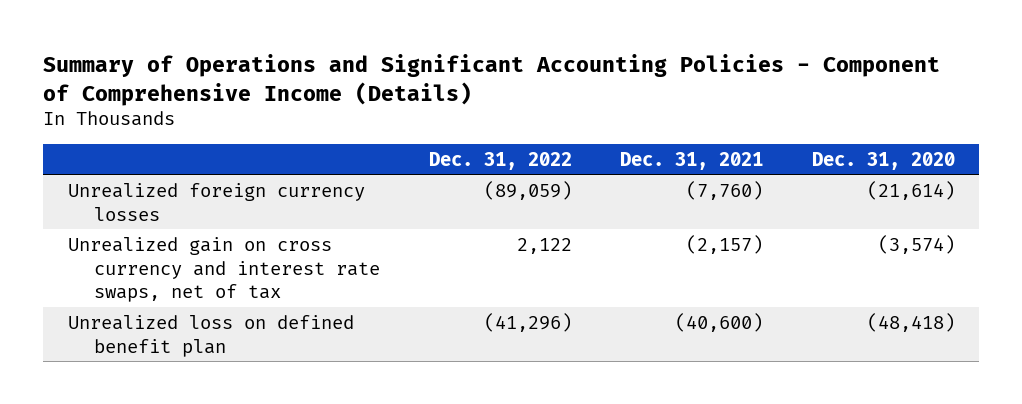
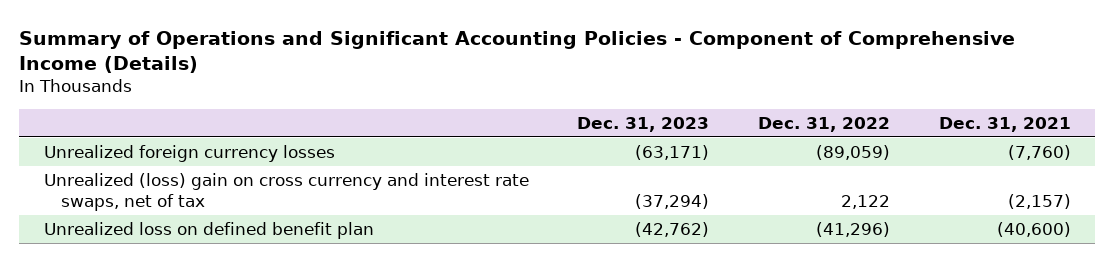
[811,151,955,170] Dec. 31, 2020 -> none
none -> [577,116,710,132] Dec. 31, 2023
[67,236,381,303] Unrealized gain on cross currency and interest rate swaps, net of tax -> [43,173,529,212] Unrealized (loss) gain on cross currency and interest rate swaps, net of tax

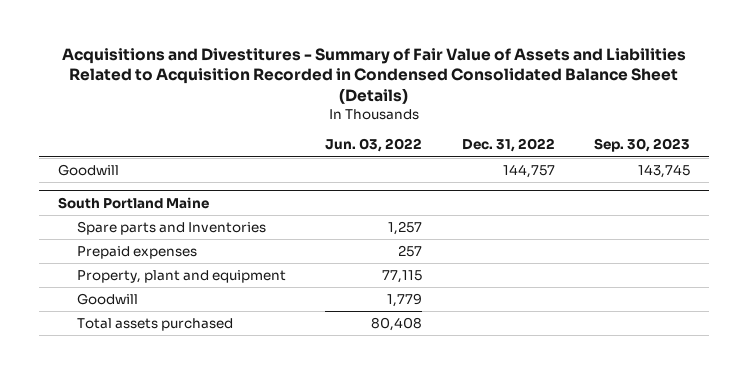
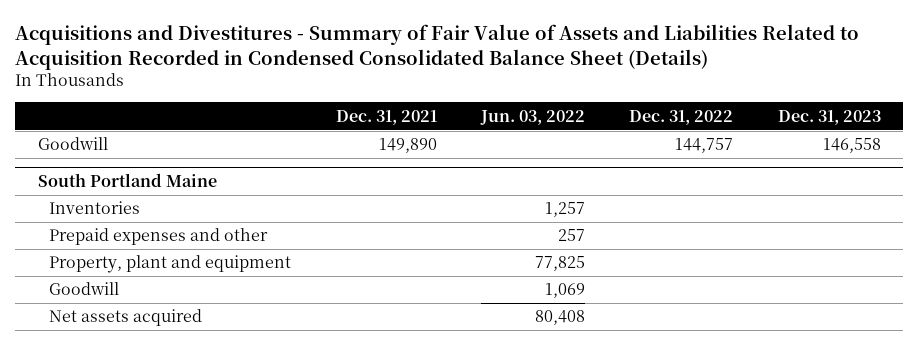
[593,138,690,153] Sep. 30, 2023 -> none
none -> [335,109,437,125] Dec. 31, 2021
none -> [777,109,881,125] Dec. 31, 2023
[77,221,267,236] Spare parts and Inventories -> [49,201,141,215] Inventories
[77,246,198,260] Prepaid expenses -> [49,228,269,246] Prepaid expenses and other
[382,270,423,284] 77,115 -> [534,256,585,272] 77,825
[387,293,423,308] 1,779 -> [544,283,585,299] 1,069
[77,318,234,332] Total assets purchased -> [49,309,203,327] Net assets acquired

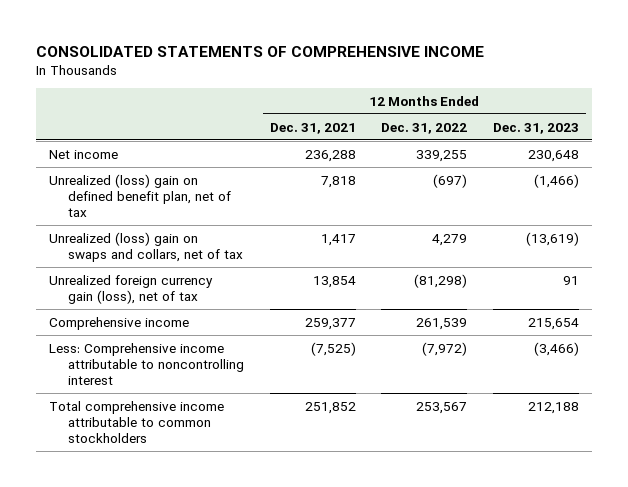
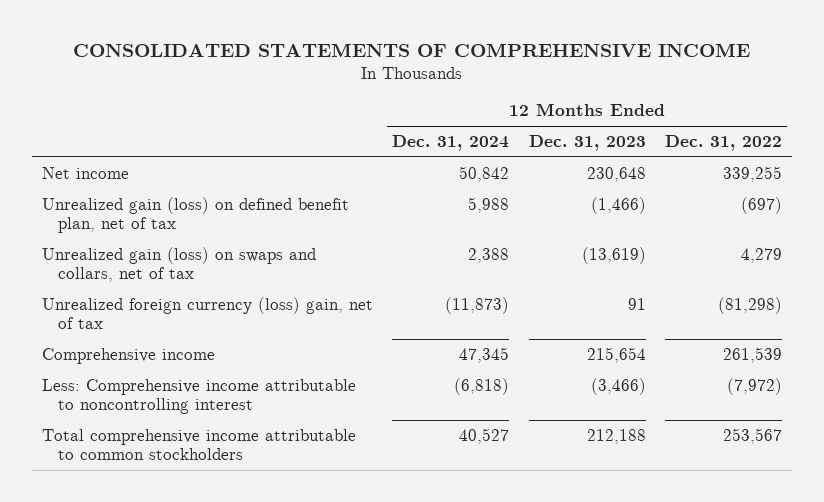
[269,122,356,134] Dec. 31, 2021 -> none
none -> [392,134,510,151] Dec. 31, 2024
[48,173,231,218] Unrealized (loss) gain on defined benefit plan, net of tax -> [41,196,349,234] Unrealized gain (loss) on defined benefit plan, net of tax
[48,231,243,262] Unrealized (loss) gain on swaps and collars, net of tax -> [41,246,316,283] Unrealized gain (loss) on swaps and collars, net of tax
[48,274,213,304] Unrealized foreign currency gain (loss), net of tax -> [41,296,373,330] Unrealized foreign currency (loss) gain, net of tax

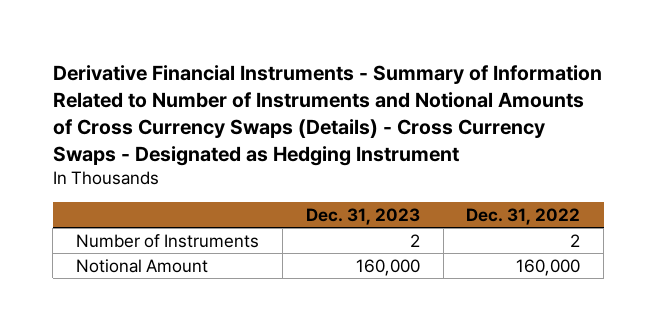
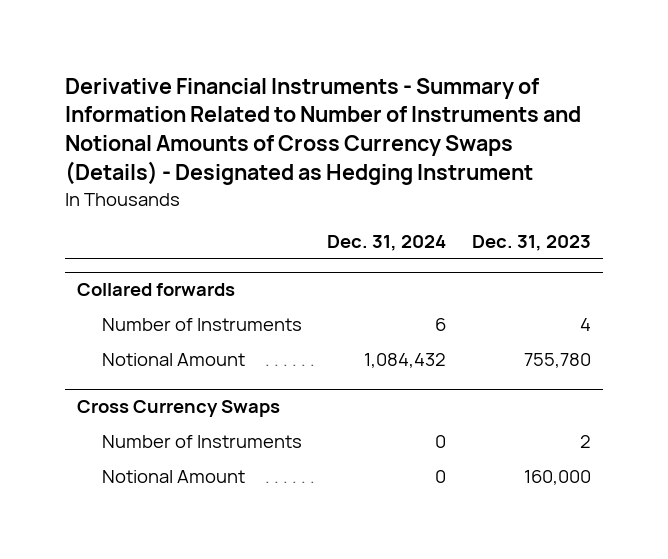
[52,64,602,166] Derivative Financial Instruments - Summary of Information Related to Number of Instruments and Notional Amounts of Cross Currency Swaps (Details) - Cross Currency Swaps - Designated as Hedging Instrument -> [64,77,581,186] Derivative Financial Instruments - Summary of Information Related to Number of Instruments and Notional Amounts of Cross Currency Swaps (Details) - Designated as Hedging Instrument
[466,207,581,225] Dec. 31, 2022 -> none
none -> [327,235,447,252] Dec. 31, 2024
none -> [77,283,236,297] Collared forwards
none -> [102,318,303,332] Number of Instruments
none -> [102,353,246,367] Notional Amount
none -> [77,400,281,418] Cross Currency Swaps

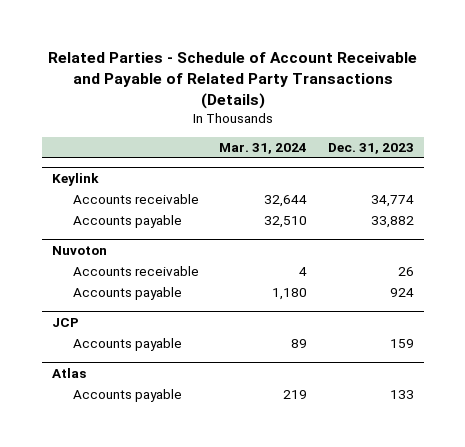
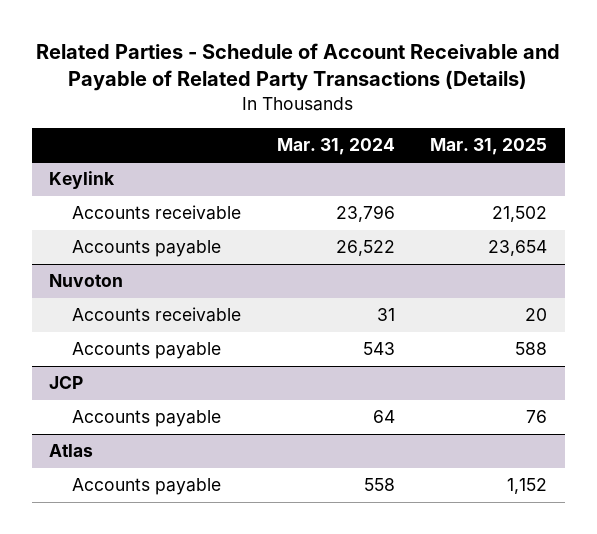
[327,143,414,155] Dec. 31, 2023 -> none
none -> [430,137,548,155] Mar. 31, 2025
[264,195,308,208] 32,644 -> [335,205,395,223] 23,796
[264,216,308,229] 32,510 -> [335,240,395,257] 26,522
[299,267,308,277] 4 -> [376,308,395,322] 31
[272,288,308,301] 1,180 -> [362,342,395,356] 543
[291,339,308,349] 89 -> [372,410,395,424] 64
[283,390,308,400] 219 -> [363,478,395,492] 558

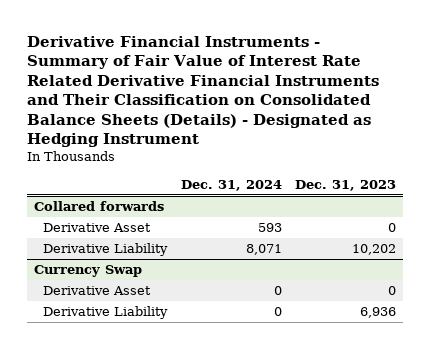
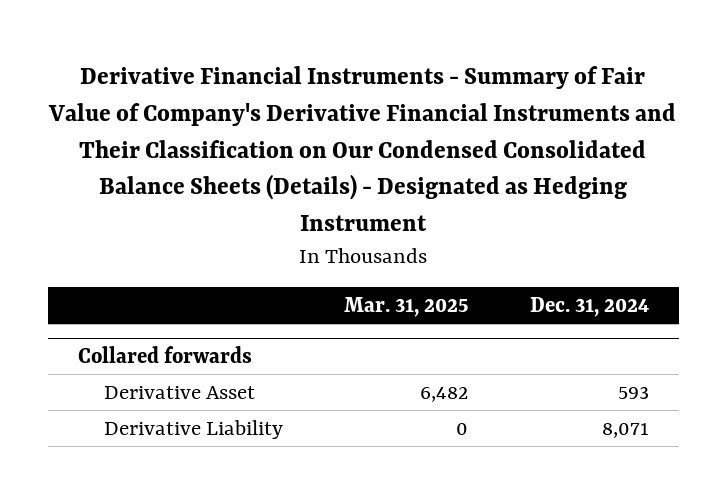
[27,35,380,148] Derivative Financial Instruments - Summary of Fair Value of Interest Rate Related Derivative Financial Instruments and Their Classification on Consolidated Balance Sheets (Details) - Designated as Hedging Instrument -> [48,66,677,232] Derivative Financial Instruments - Summary of Fair Value of Company's Derivative Financial Instruments and Their Classification on Our Condensed Consolidated Balance Sheets (Details) - Designated as Hedging Instrument
[295,179,397,191] Dec. 31, 2023 -> none
none -> [344,296,469,317] Mar. 31, 2025
[33,265,142,278] Currency Swap -> none
[43,286,152,296] Derivative Asset -> none
[43,306,169,320] Derivative Liability -> none

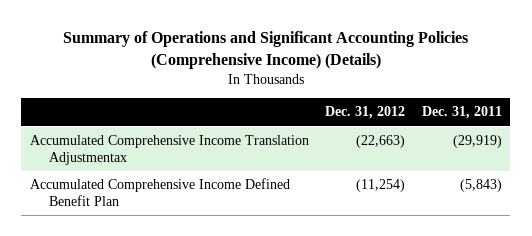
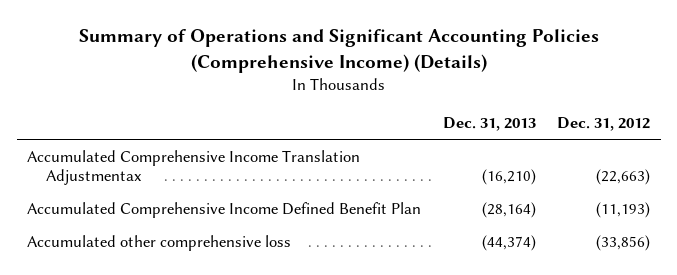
[422,106,503,120] Dec. 31, 2011 -> none
none -> [442,117,536,132] Dec. 31, 2013
[356,179,406,193] (11,254) -> [596,201,651,218] (11,193)
none -> [27,234,292,251] Accumulated other comprehensive loss

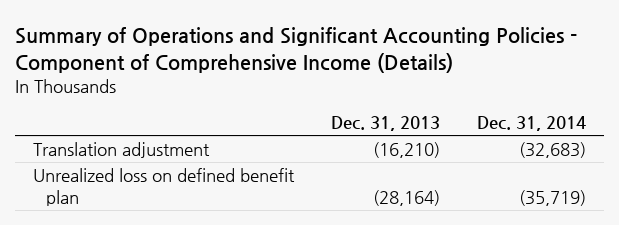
[78,29,599,73] Summary of Operations and Significant Accounting Policies (Comprehensive Income) (Details) -> [15,26,578,73] Summary of Operations and Significant Accounting Policies - Component of Comprehensive Income (Details)
[557,117,651,132] Dec. 31, 2012 -> none
none -> [476,116,586,132] Dec. 31, 2014
[27,234,292,251] Accumulated other comprehensive loss -> none
[27,149,361,186] Accumulated Comprehensive Income Translation Adjustmentax -> [33,142,211,159] Translation adjustment
[27,201,422,218] Accumulated Comprehensive Income Defined Benefit Plan -> [33,168,296,207] Unrealized loss on defined benefit plan

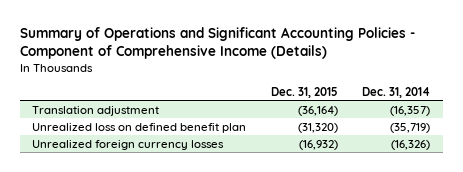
[331,116,441,132] Dec. 31, 2013 -> none
none -> [270,86,338,98] Dec. 31, 2015
[518,142,586,159] (32,683) -> [390,105,431,116] (16,357)
none -> [32,139,225,150] Unrealized foreign currency losses

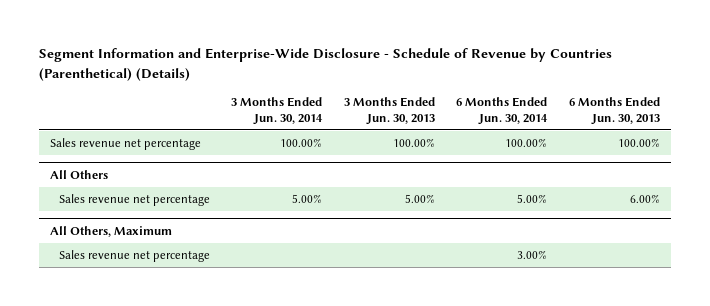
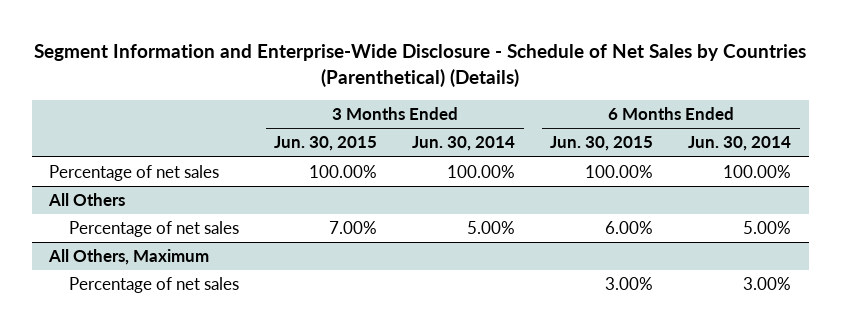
[39,48,613,81] Segment Information and Enterprise-Wide Disclosure - Schedule of Revenue by Countries (Parenthetical) (Details) -> [34,43,807,87] Segment Information and Enterprise-Wide Disclosure - Schedule of Net Sales by Countries (Parenthetical) (Details)
[343,96,435,125] 3 Months Ended Jun. 30, 2013 -> none
[569,96,661,125] 6 Months Ended Jun. 30, 2013 -> none
none -> [274,136,378,152] Jun. 30, 2015
none -> [550,136,654,152] Jun. 30, 2015
[50,137,202,150] Sales revenue net percentage -> [49,165,220,182] Percentage of net sales
[58,193,210,206] Sales revenue net percentage -> [69,221,240,238] Percentage of net sales
[58,249,210,262] Sales revenue net percentage -> [69,277,240,294] Percentage of net sales

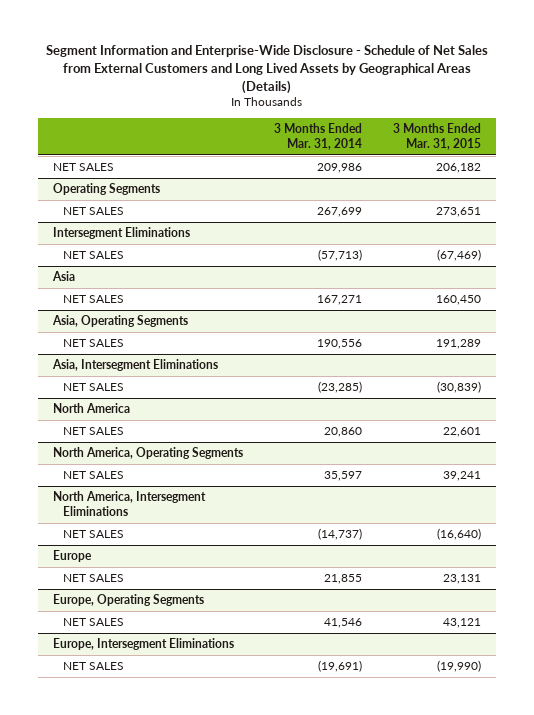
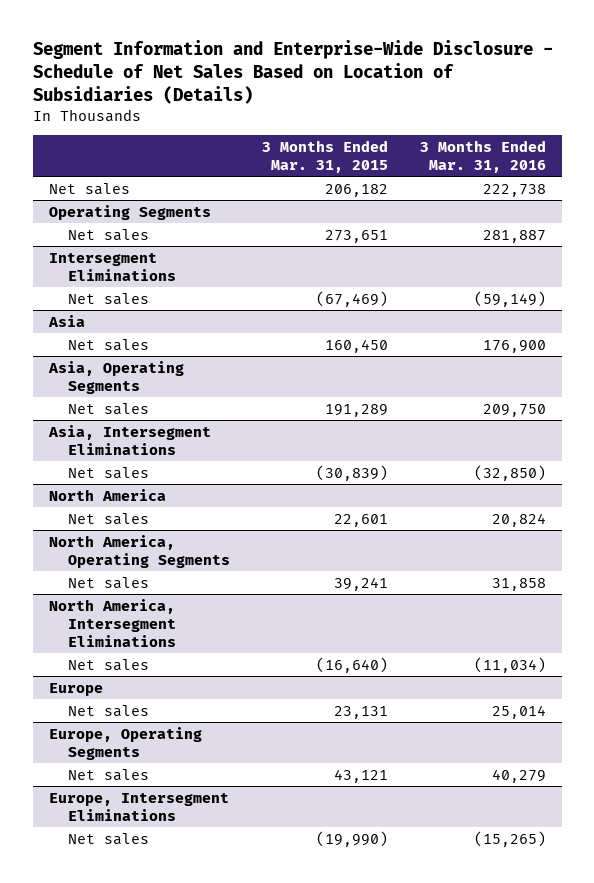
[45,45,488,94] Segment Information and Enterprise-Wide Disclosure - Schedule of Net Sales from External Customers and Long Lived Assets by Geographical Areas (Details) -> [32,40,553,104] Segment Information and Enterprise-Wide Disclosure - Schedule of Net Sales Based on Location of Subsidiaries (Details)
[273,123,362,150] 3 Months Ended Mar. 31, 2014 -> none
none -> [419,139,546,173] 3 Months Ended Mar. 31, 2016
[52,163,114,172] NET SALES -> [48,182,130,195] Net sales
[63,207,125,216] NET SALES -> [68,228,150,241] Net sales
[63,251,125,260] NET SALES -> [68,292,150,305] Net sales
[63,295,125,304] NET SALES -> [68,338,150,351] Net sales
[63,339,125,348] NET SALES -> [68,402,150,415] Net sales
[63,383,125,392] NET SALES -> [68,466,150,479] Net sales
[63,427,125,436] NET SALES -> [68,512,150,525] Net sales
[63,471,125,480] NET SALES -> [68,576,150,589] Net sales
[63,530,125,539] NET SALES -> [68,658,150,671] Net sales
[63,574,125,583] NET SALES -> [68,704,150,717] Net sales
[63,618,125,627] NET SALES -> [68,768,150,781] Net sales
[63,662,125,671] NET SALES -> [68,832,150,845] Net sales

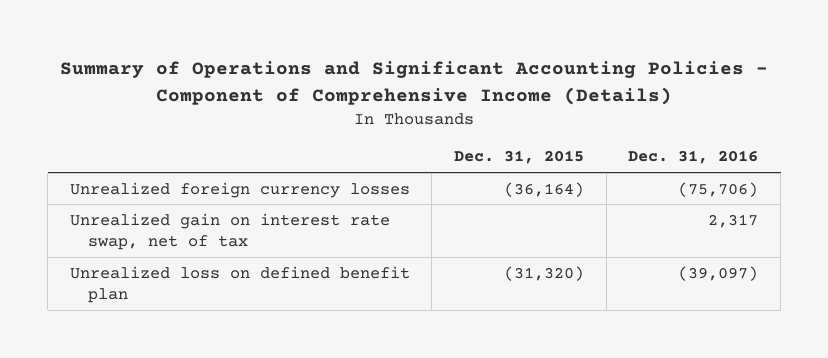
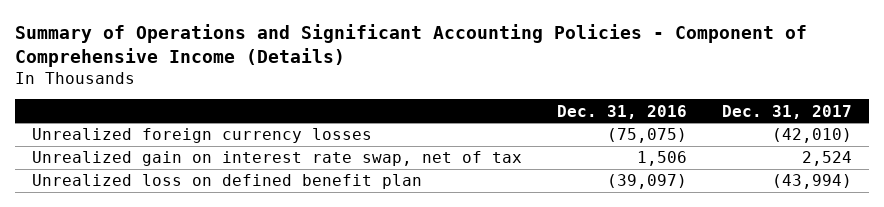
[454,150,585,165] Dec. 31, 2015 -> none
none -> [721,104,852,119] Dec. 31, 2017
[678,181,759,197] (75,706) -> [607,128,688,144] (75,075)
[708,213,759,228] 2,317 -> [637,151,688,167] 1,506

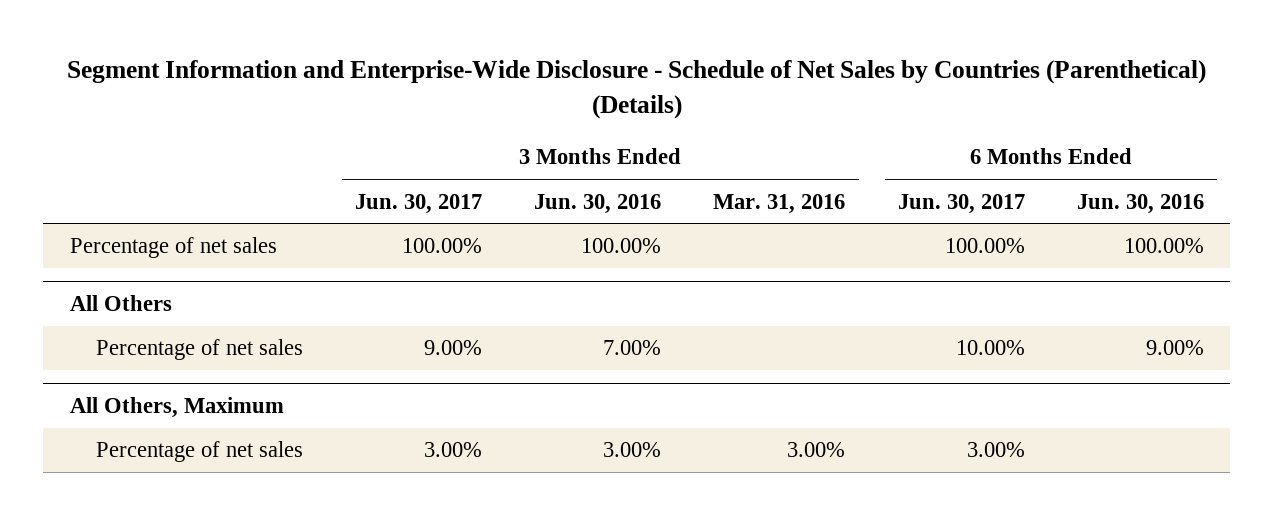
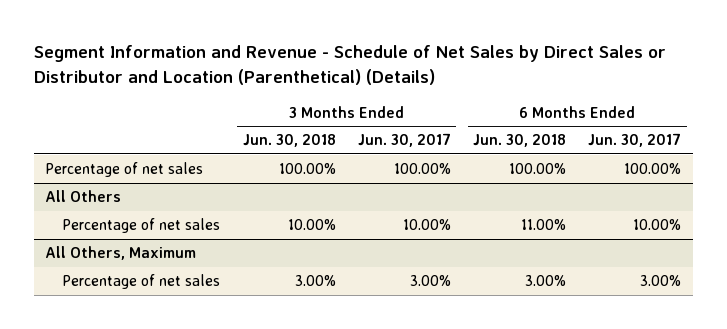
[66,60,1206,119] Segment Information and Enterprise-Wide Disclosure - Schedule of Net Sales by Countries (Parenthetical) (Details) -> [33,45,666,85] Segment Information and Revenue - Schedule of Net Sales by Direct Sales or Distributor and Location (Parenthetical) (Details)
[534,193,662,214] Jun. 30, 2016 -> none
[713,193,846,214] Mar. 31, 2016 -> none
[1077,193,1205,214] Jun. 30, 2016 -> none
none -> [242,134,336,148] Jun. 30, 2018
none -> [473,134,567,148] Jun. 30, 2018
[423,340,482,356] 9.00% -> [402,219,451,231] 10.00%

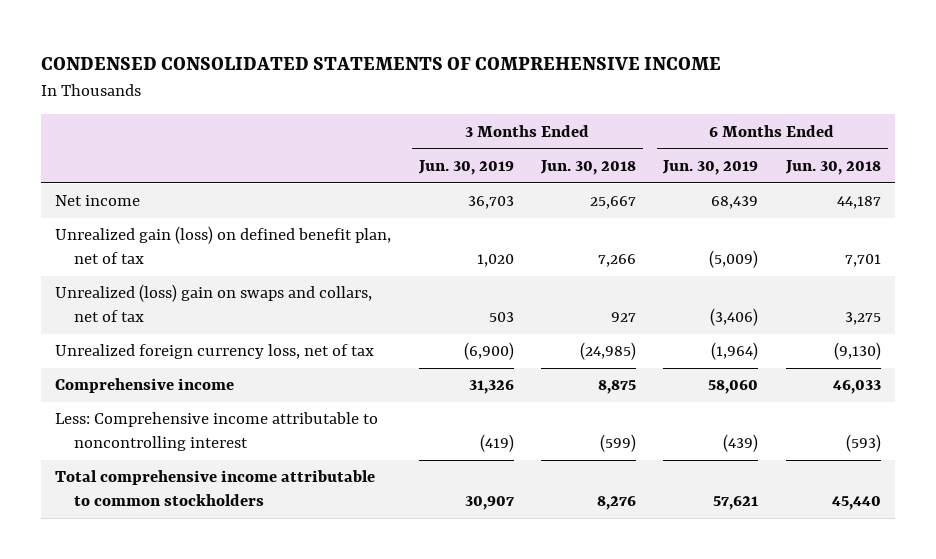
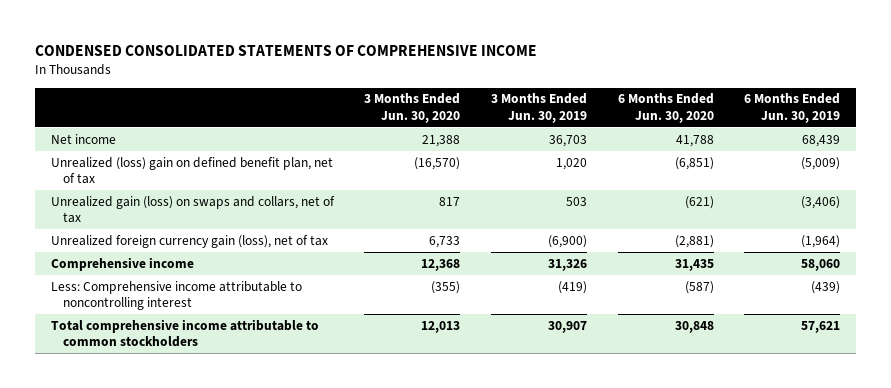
[539,159,636,175] Jun. 30, 2018 -> none
[784,159,881,175] Jun. 30, 2018 -> none
none -> [364,93,461,124] 3 Months Ended Jun. 30, 2020
none -> [617,93,714,124] 6 Months Ended Jun. 30, 2020
[55,226,392,265] Unrealized gain (loss) on defined benefit plan, net of tax -> [50,156,333,185] Unrealized (loss) gain on defined benefit plan, net of tax
[55,284,373,323] Unrealized (loss) gain on swaps and collars, net of tax -> [50,195,335,224] Unrealized gain (loss) on swaps and collars, net of tax
[55,344,375,360] Unrealized foreign currency loss, net of tax -> [50,234,328,248] Unrealized foreign currency gain (loss), net of tax

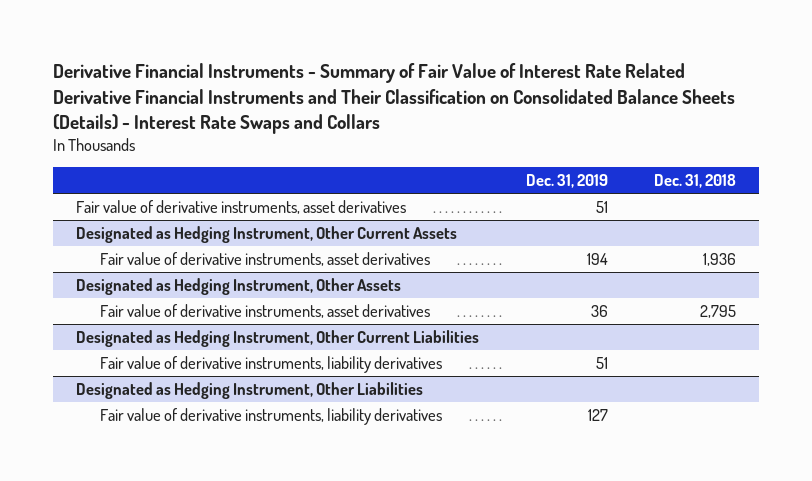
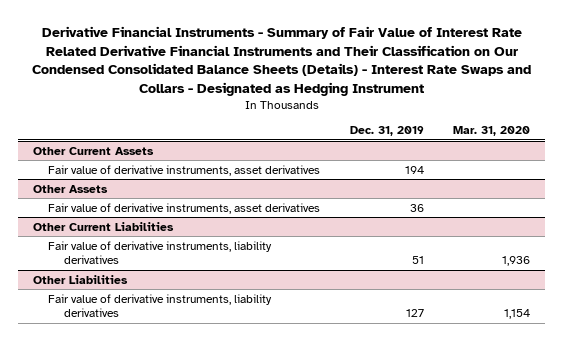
[52,63,735,134] Derivative Financial Instruments - Summary of Fair Value of Interest Rate Related Derivative Financial Instruments and Their Classification on Consolidated Balance Sheets (Details) - Interest Rate Swaps and Collars -> [31,26,531,96] Derivative Financial Instruments - Summary of Fair Value of Interest Rate Related Derivative Financial Instruments and Their Classification on Our Condensed Consolidated Balance Sheets (Details) - Interest Rate Swaps and Collars - Designated as Hedging Instrument
[654,174,737,189] Dec. 31, 2018 -> none
none -> [453,126,531,137] Mar. 31, 2020
[75,199,406,214] Fair value of derivative instruments, asset derivatives -> none
[75,225,457,243] Designated as Hedging Instrument, Other Current Assets -> none
none -> [33,146,155,155] Other Current Assets
[75,277,401,295] Designated as Hedging Instrument, Other Assets -> none
none -> [33,184,109,193] Other Assets
[75,329,479,347] Designated as Hedging Instrument, Other Current Liabilities -> none
none -> [33,221,175,231] Other Current Liabilities
[75,381,423,399] Designated as Hedging Instrument, Other Liabilities -> none
none -> [33,274,129,284] Other Liabilities

